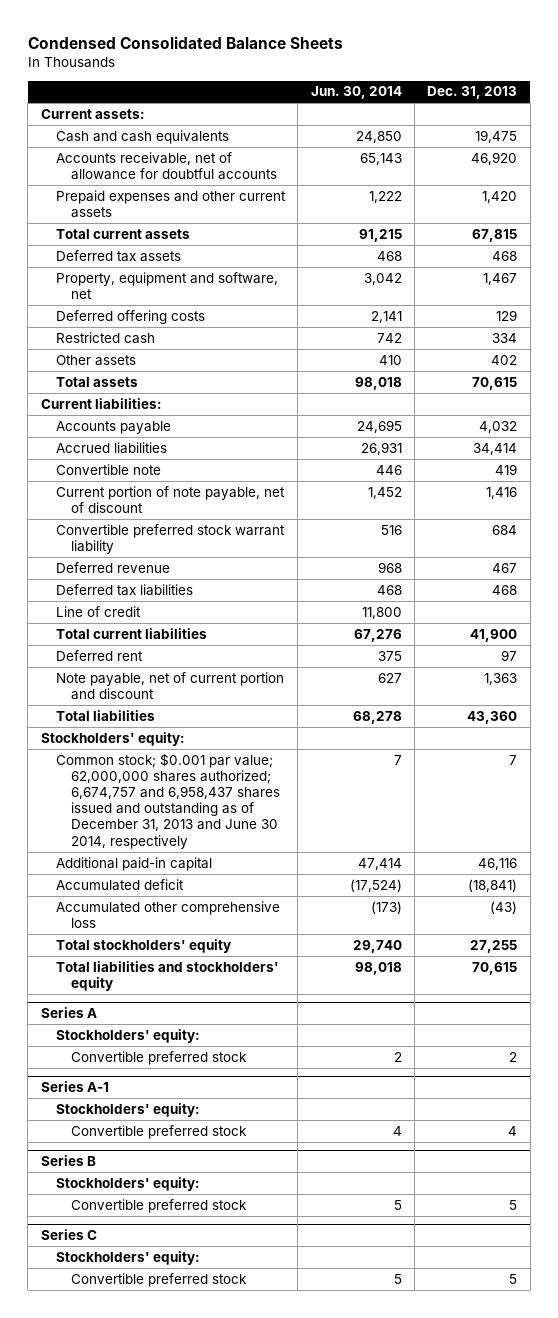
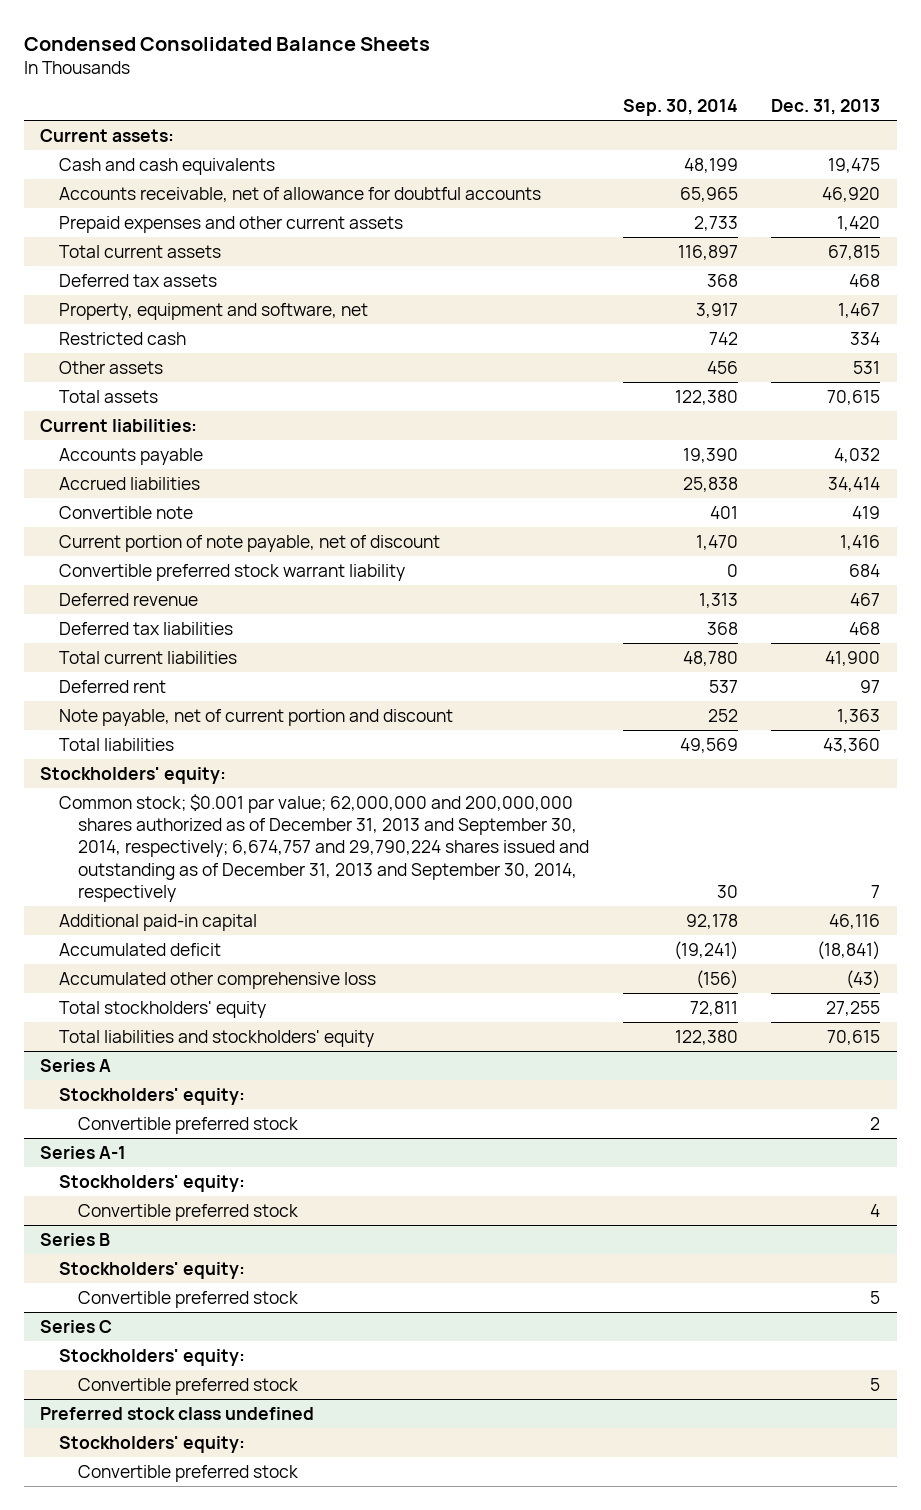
[310,86,402,100] Jun. 30, 2014 -> none
none -> [622,99,738,117] Sep. 30, 2014
[56,309,206,324] Deferred offering costs -> none
[491,354,518,365] 402 -> [853,360,881,374] 531
[56,605,142,617] Line of credit -> none
[56,752,281,849] Common stock; $0.001 par value; 62,000,000 shares authorized; 6,674,757 and 6,958,437 shares issued and outstanding as of December 31, 2013 and June 30 2014, respectively -> [59,793,590,903] Common stock; $0.001 par value; 62,000,000 and 200,000,000 shares authorized as of December 31, 2013 and September 30, 2014, respectively; 6,674,757 and 29,790,224 shares issued and outstanding as of December 31, 2013 and September 30, 2014, respectively
none -> [40,1406,315,1420] Preferred stock class undefined
none -> [59,1435,246,1453] Stockholders' equity:
none -> [78,1464,300,1482] Convertible preferred stock

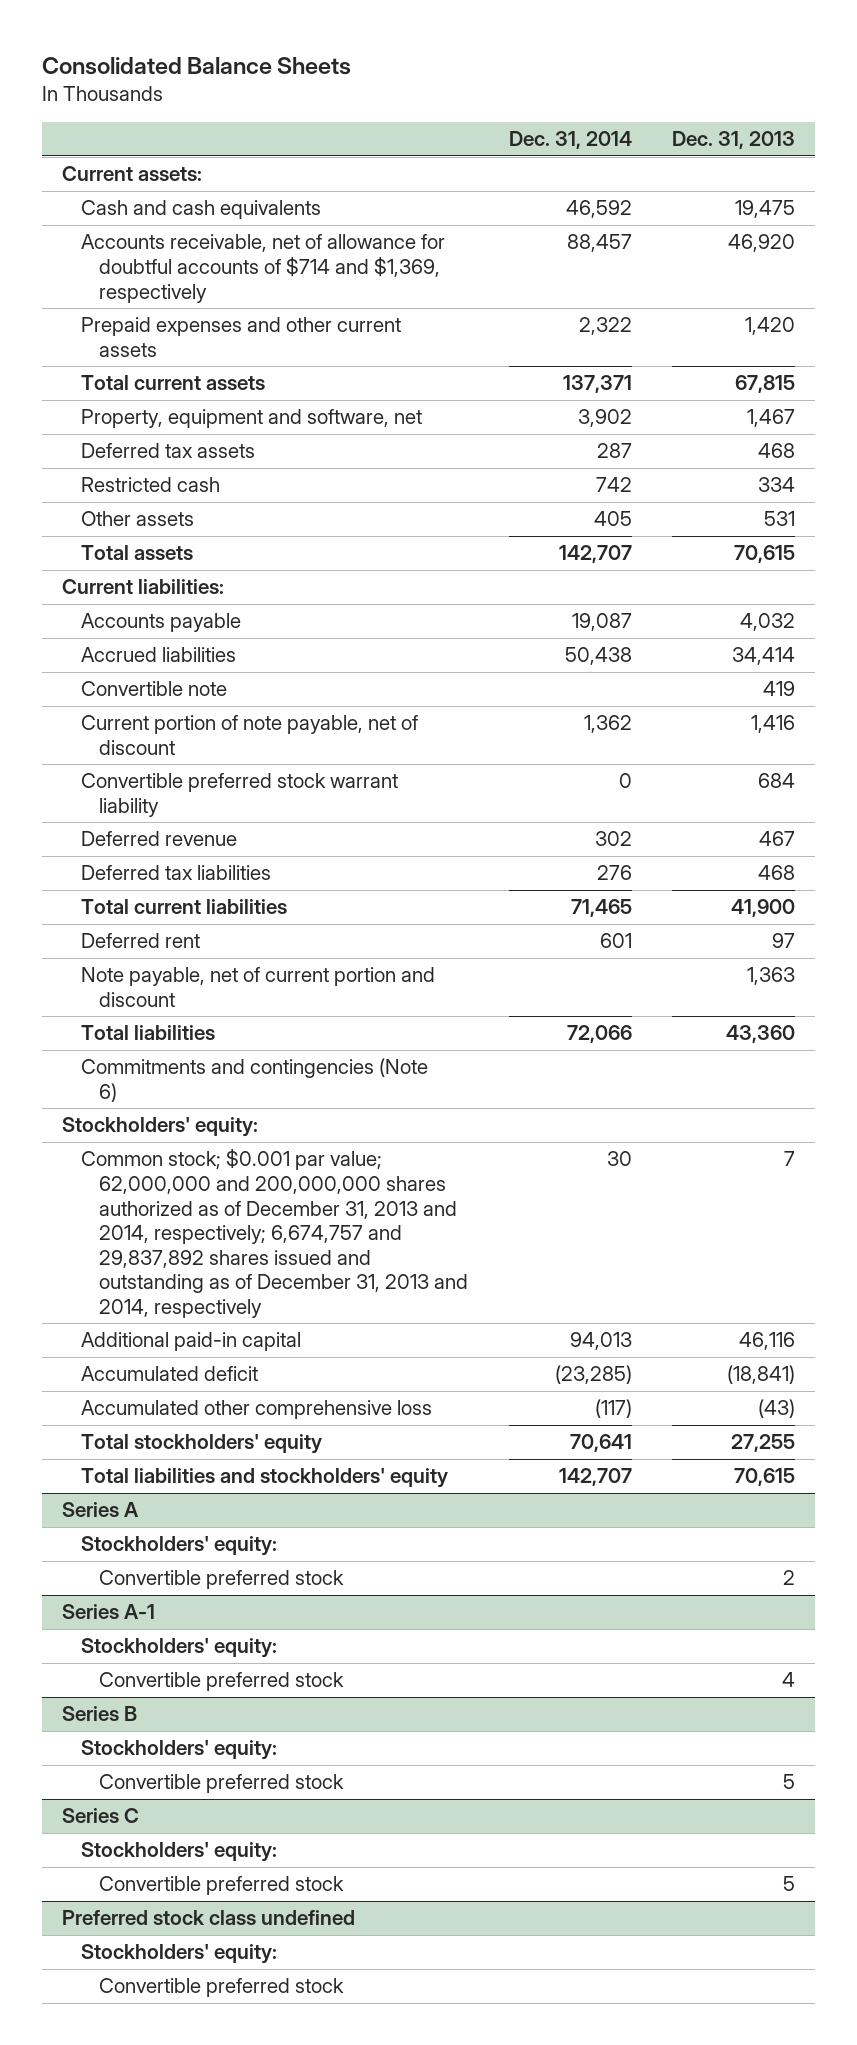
[23,36,430,51] Condensed Consolidated Balance Sheets -> [42,56,352,75] Consolidated Balance Sheets
[622,99,738,117] Sep. 30, 2014 -> none
none -> [508,131,632,150] Dec. 31, 2014
[59,186,542,202] Accounts receivable, net of allowance for doubtful accounts -> [80,234,445,303] Accounts receivable, net of allowance for doubtful accounts of $714 and $1,369, respectively
[59,273,218,287] Deferred tax assets -> [80,443,255,459] Deferred tax assets
none -> [80,1058,428,1102] Commitments and contingencies (Note 6)
[59,793,590,903] Common stock; $0.001 par value; 62,000,000 and 200,000,000 shares authorized as of December 31, 2013 and September 30, 2014, respectively; 6,674,757 and 29,790,224 shares issued and outstanding as of December 31, 2013 and September 30, 2014, respectively -> [80,1148,469,1318] Common stock; $0.001 par value; 62,000,000 and 200,000,000 shares authorized as of December 31, 2013 and 2014, respectively; 6,674,757 and 29,837,892 shares issued and outstanding as of December 31, 2013 and 2014, respectively

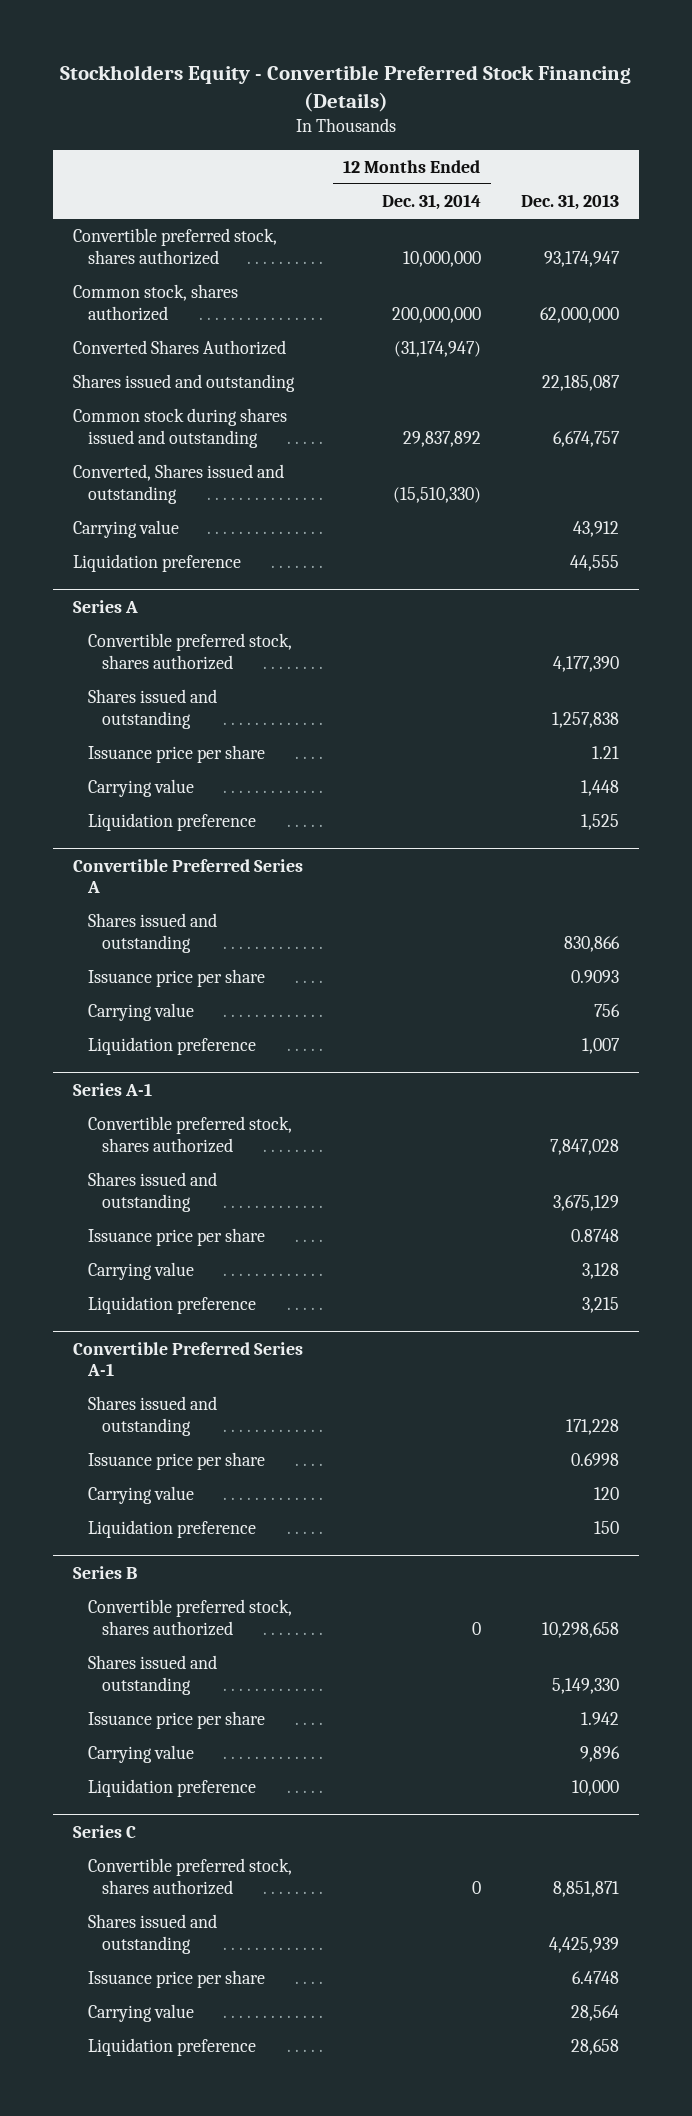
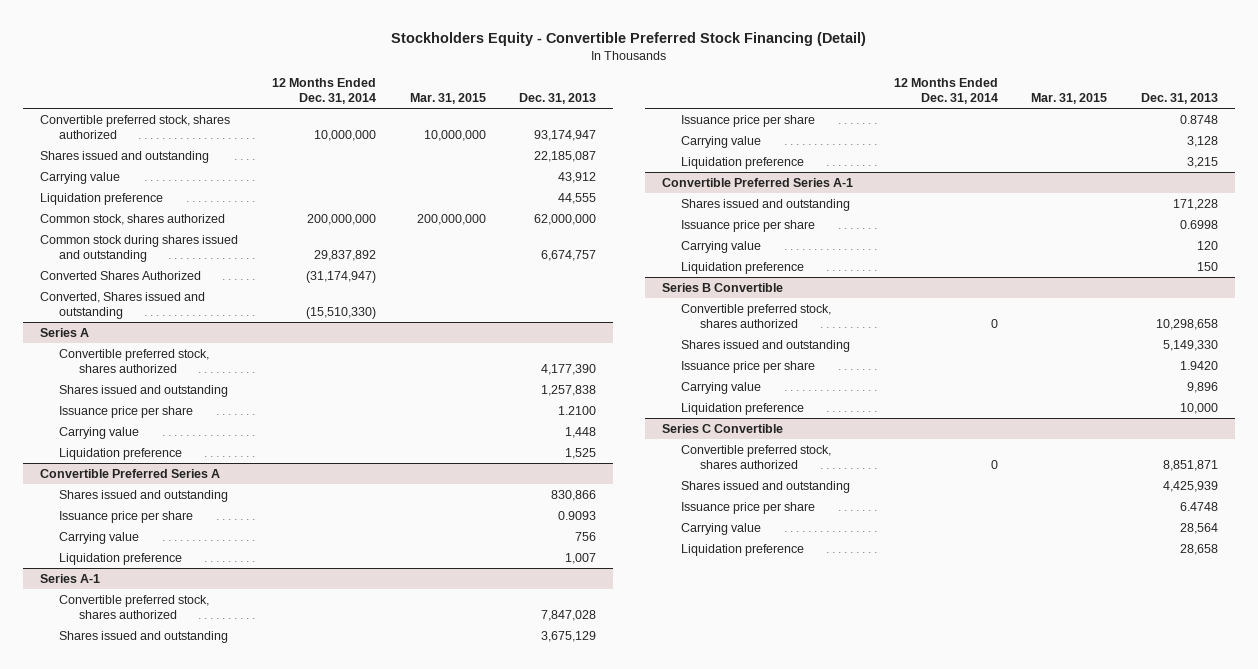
[60,65,632,112] Stockholders Equity - Convertible Preferred Stock Financing (Details) -> [391,31,867,46] Stockholders Equity - Convertible Preferred Stock Financing (Detail)
none -> [409,93,486,105] Mar. 31, 2015
[73,284,239,321] Common stock, shares authorized -> [39,213,225,225] Common stock, shares authorized
[73,408,288,448] Common stock during shares issued and outstanding -> [39,234,238,263] Common stock during shares issued and outstanding
[73,340,287,356] Converted Shares Authorized -> [39,270,201,280] Converted Shares Authorized
[73,464,285,504] Converted, Shares issued and outstanding -> [39,291,205,320] Converted, Shares issued and outstanding
[592,746,620,760] 1.21 -> [558,405,597,415] 1.2100
[73,1565,138,1579] Series B -> [661,282,783,292] Series B Convertible
[581,1712,620,1726] 1.942 -> [1180,360,1219,370] 1.9420
[73,1824,137,1838] Series C -> [661,423,783,433] Series C Convertible

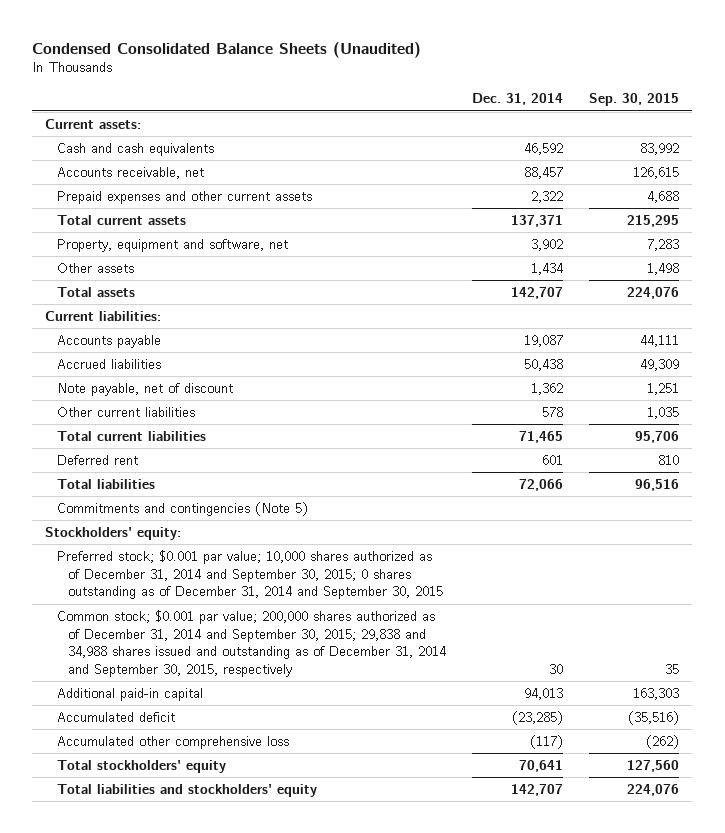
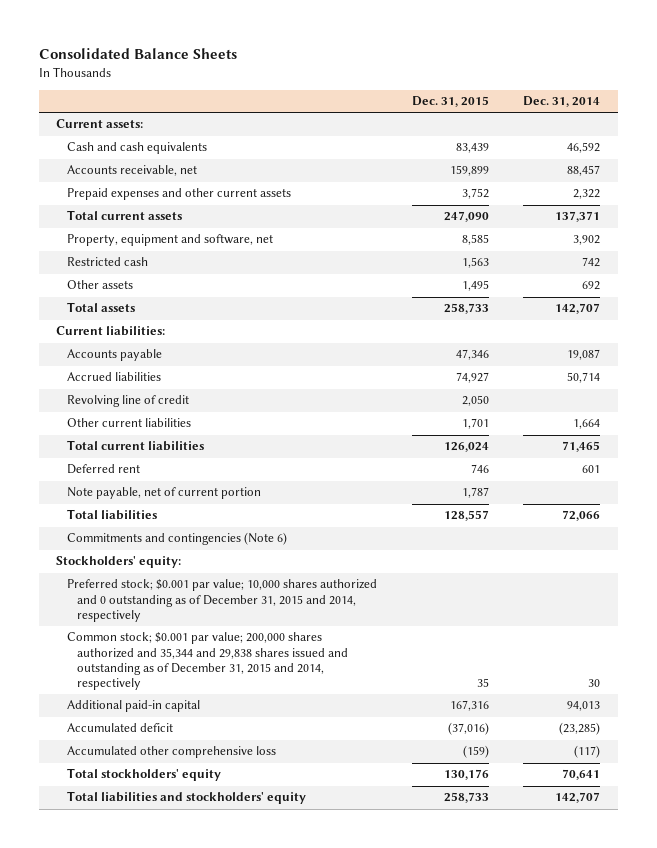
[32,41,422,58] Condensed Consolidated Balance Sheets (Unaudited) -> [39,48,238,60] Consolidated Balance Sheets
[589,93,680,107] Sep. 30, 2015 -> none
none -> [411,95,489,107] Dec. 31, 2015
none -> [66,257,148,267] Restricted cash
[531,262,564,275] 1,434 -> [582,281,601,291] 692
[56,382,233,396] Note payable, net of discount -> none
[524,358,564,371] 50,438 -> [567,372,601,384] 50,714
none -> [66,395,189,408] Revolving line of credit
[542,406,564,417] 578 -> [573,419,601,430] 1,664
none -> [66,487,261,500] Note payable, net of current portion
[56,501,308,516] Commitments and contingencies (Note 5) -> [66,532,287,546] Commitments and contingencies (Note 6)
[56,549,444,600] Preferred stock; $0.001 par value; 10,000 shares authorized as of December 31, 2014 and September 30, 2015; 0 shares outstanding as of December 31, 2014 and September 30, 2015 -> [66,579,377,623] Preferred stock; $0.001 par value; 10,000 shares authorized and 0 outstanding as of December 31, 2015 and 2014, respectively
[56,609,447,677] Common stock; $0.001 par value; 200,000 shares authorized as of December 31, 2014 and September 30, 2015; 29,838 and 34,988 shares issued and outstanding as of December 31, 2014 and September 30, 2015, respectively -> [66,632,349,691] Common stock; $0.001 par value; 200,000 shares authorized and 35,344 and 29,838 shares issued and outstanding as of December 31, 2015 and 2014, respectively

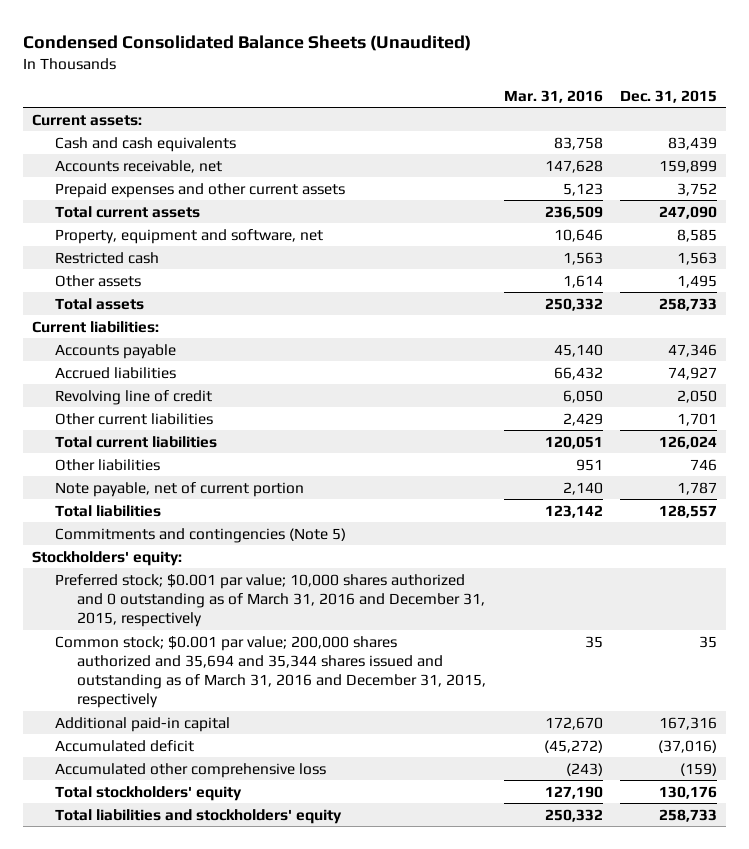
[39,48,238,60] Consolidated Balance Sheets -> [23,34,472,51] Condensed Consolidated Balance Sheets (Unaudited)
[523,95,601,107] Dec. 31, 2014 -> none
none -> [503,89,603,103] Mar. 31, 2016
[66,464,140,475] Deferred rent -> [54,458,160,471] Other liabilities
[66,532,287,546] Commitments and contingencies (Note 6) -> [54,527,346,543] Commitments and contingencies (Note 5)
[66,579,377,623] Preferred stock; $0.001 par value; 10,000 shares authorized and 0 outstanding as of December 31, 2015 and 2014, respectively -> [54,573,486,628] Preferred stock; $0.001 par value; 10,000 shares authorized and 0 outstanding as of March 31, 2016 and December 31, 2015, respectively
[66,632,349,691] Common stock; $0.001 par value; 200,000 shares authorized and 35,344 and 29,838 shares issued and outstanding as of December 31, 2015 and 2014, respectively -> [54,635,487,709] Common stock; $0.001 par value; 200,000 shares authorized and 35,694 and 35,344 shares issued and outstanding as of March 31, 2016 and December 31, 2015, respectively

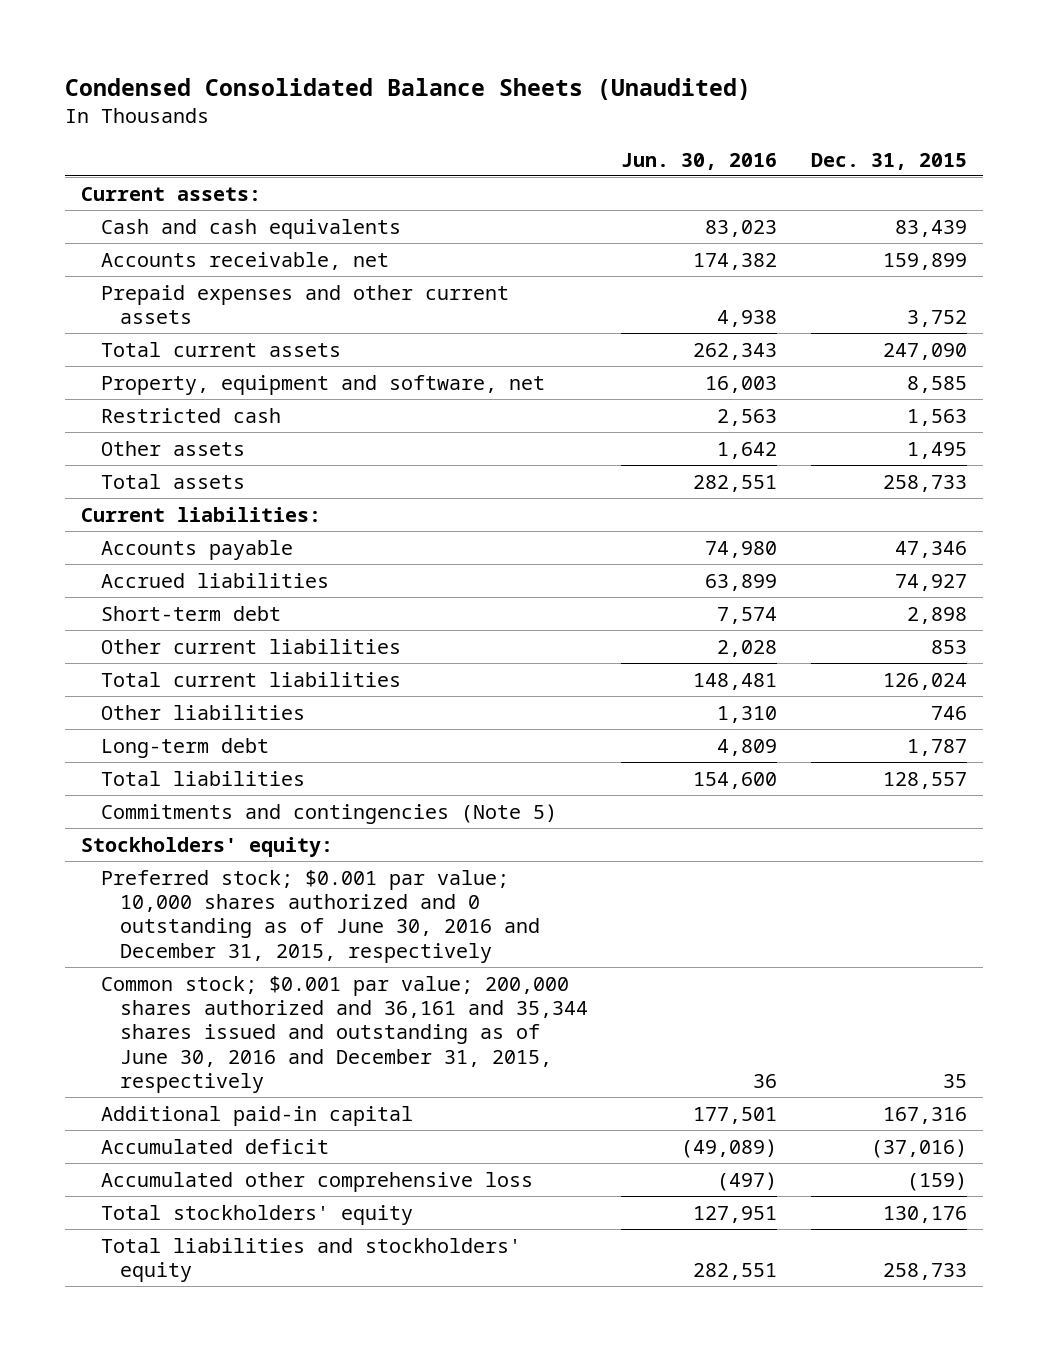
[503,89,603,103] Mar. 31, 2016 -> none
none -> [621,152,778,170] Jun. 30, 2016
[54,389,212,405] Revolving line of credit -> none
none -> [100,605,281,621] Short-term debt
[677,412,718,426] 1,701 -> [930,639,967,654] 853
[54,481,304,497] Note payable, net of current portion -> [100,737,269,758] Long-term debt
[54,573,486,628] Preferred stock; $0.001 par value; 10,000 shares authorized and 0 outstanding as of March 31, 2016 and December 31, 2015, respectively -> [100,869,540,963] Preferred stock; $0.001 par value; 10,000 shares authorized and 0 outstanding as of June 30, 2016 and December 31, 2015, respectively
[54,635,487,709] Common stock; $0.001 par value; 200,000 shares authorized and 35,694 and 35,344 shares issued and outstanding as of March 31, 2016 and December 31, 2015, respectively -> [100,975,588,1093] Common stock; $0.001 par value; 200,000 shares authorized and 36,161 and 35,344 shares issued and outstanding as of June 30, 2016 and December 31, 2015, respectively

